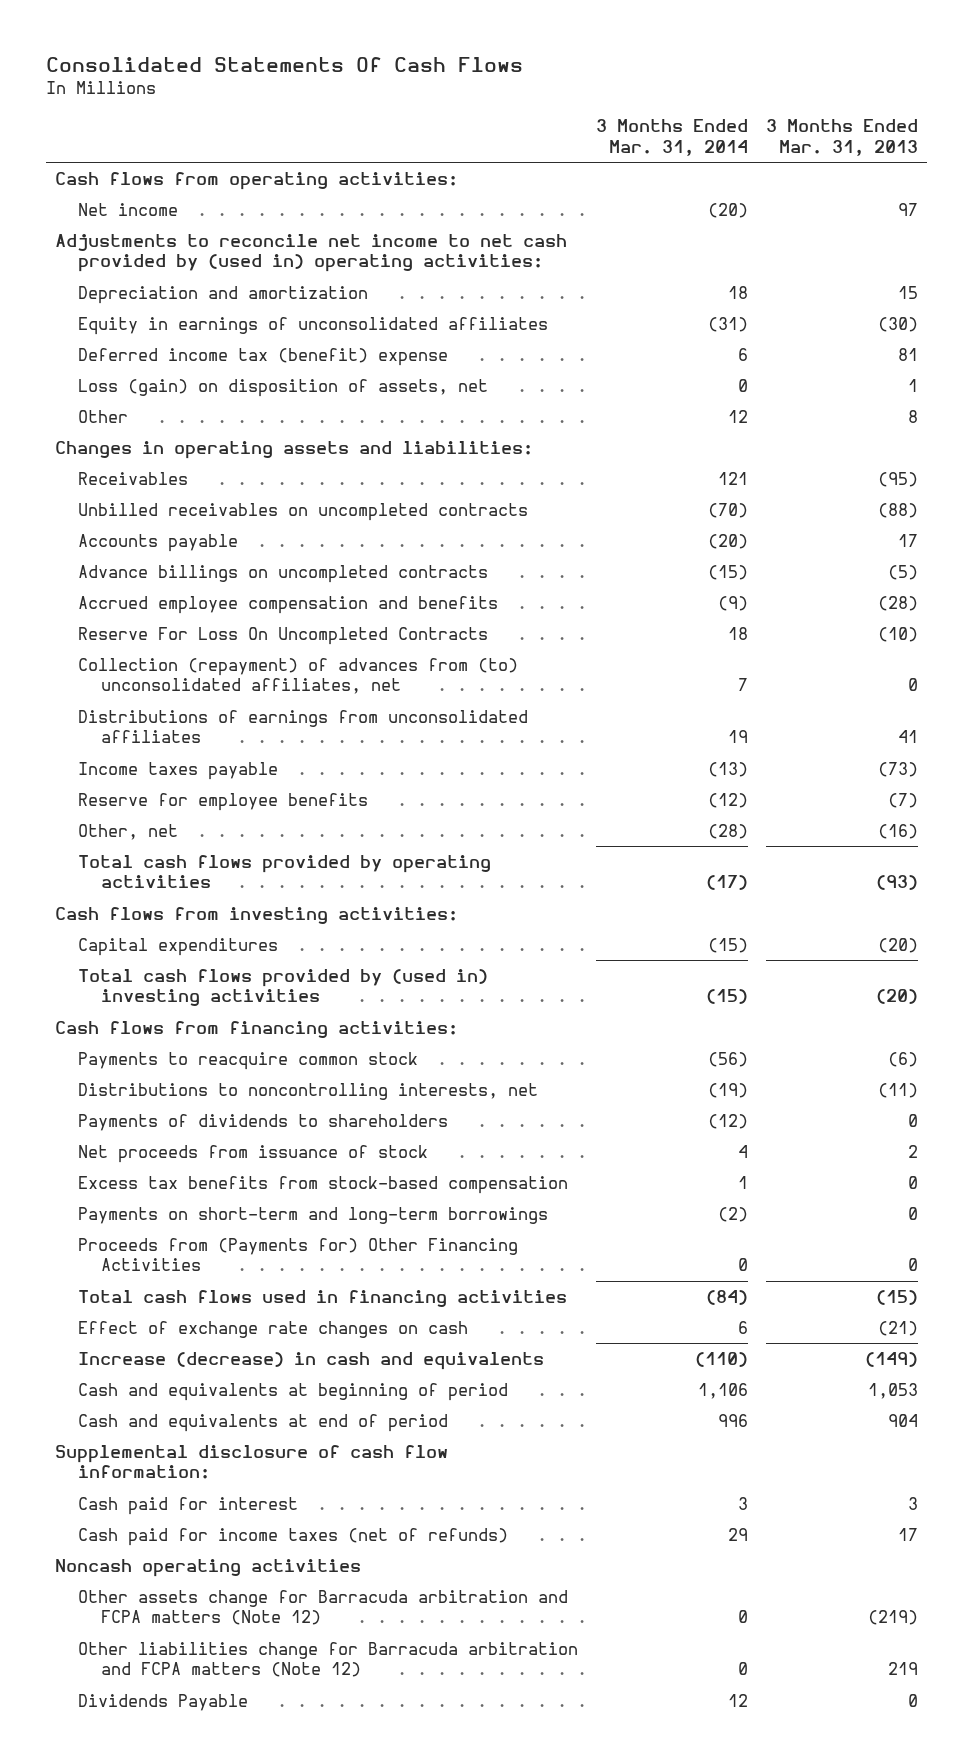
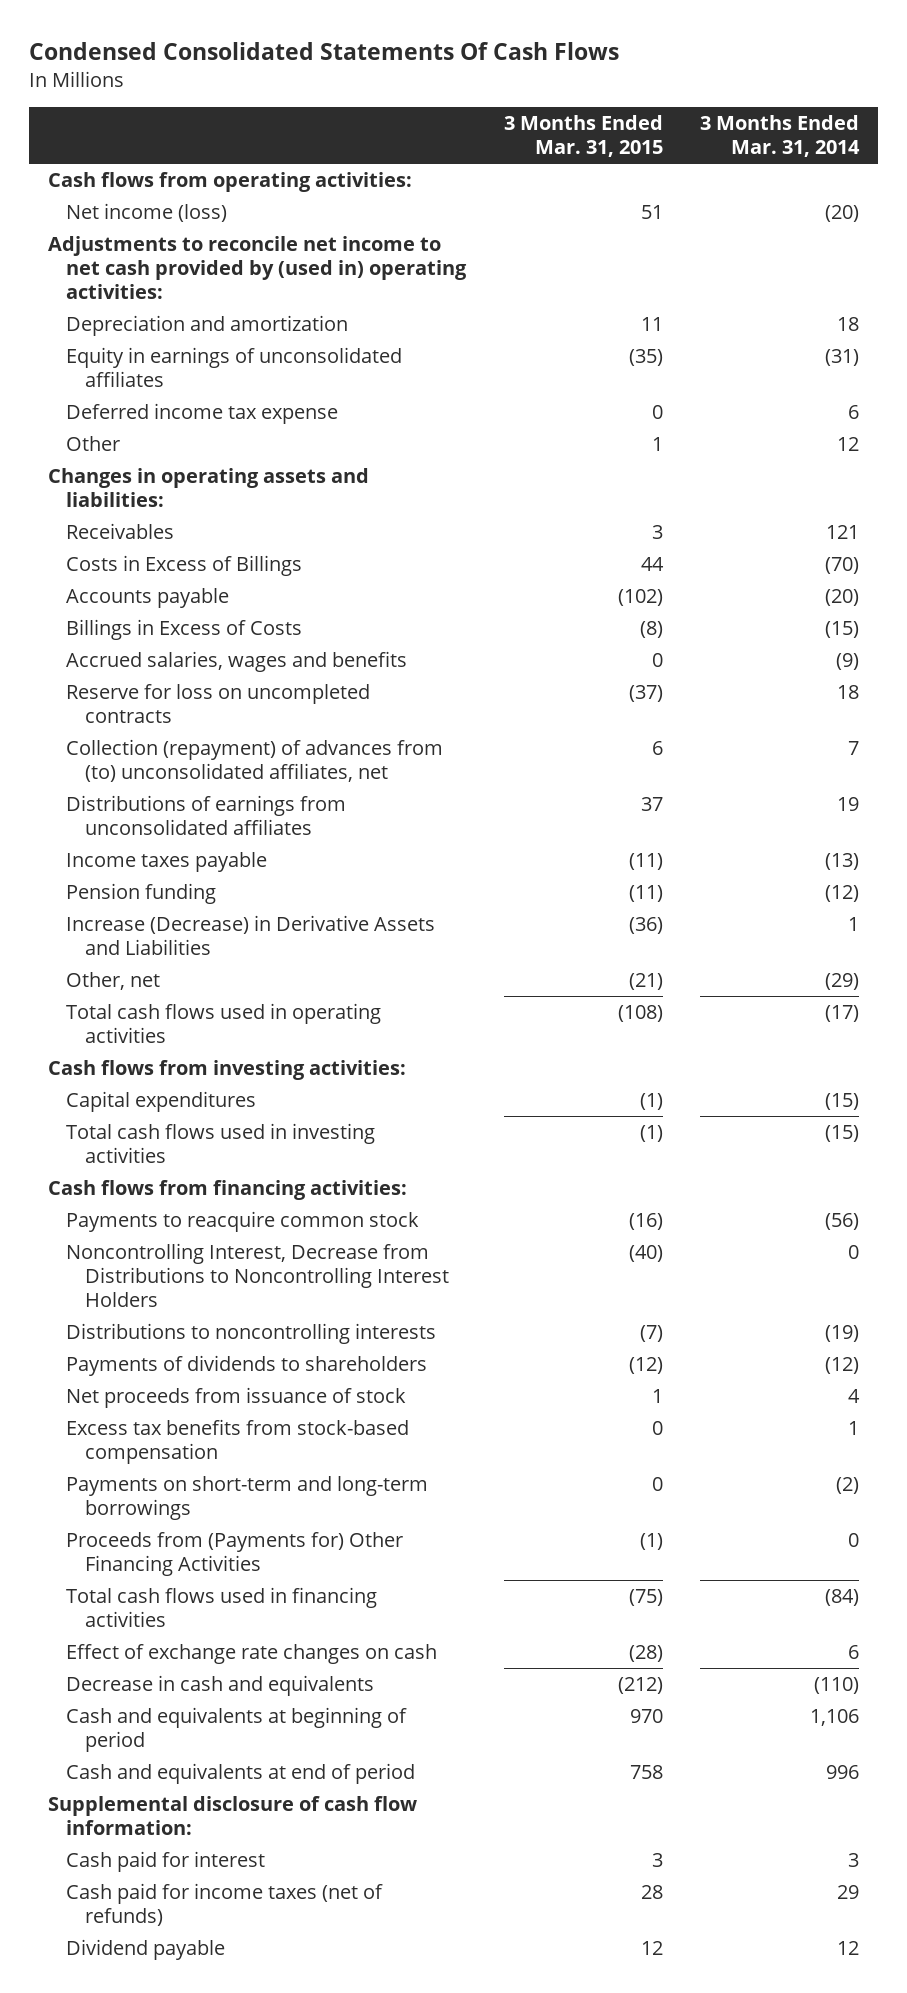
[46,56,524,72] Consolidated Statements Of Cash Flows -> [29,42,620,61] Condensed Consolidated Statements Of Cash Flows
[765,119,918,156] 3 Months Ended Mar. 31, 2013 -> none
none -> [503,115,663,158] 3 Months Ended Mar. 31, 2015
[77,202,178,216] Net income -> [66,203,228,223] Net income (loss)
[77,378,488,397] Loss (gain) on disposition of assets, net -> none
[77,347,448,366] Deferred income tax (benefit) expense -> [66,403,339,425] Deferred income tax expense
[77,502,528,521] Unbilled receivables on uncompleted contracts -> [66,555,303,577] Costs in Excess of Billings
[77,564,488,583] Advance billings on uncompleted contracts -> [66,619,303,641] Billings in Excess of Costs
[77,595,498,614] Accrued employee compensation and benefits -> [66,651,408,673] Accrued salaries, wages and benefits
[77,626,488,645] Reserve For Loss On Uncompleted Contracts -> [66,684,371,724] Reserve for loss on uncompleted contracts
[77,792,368,811] Reserve for employee benefits -> [66,883,217,905] Pension funding
none -> [66,915,436,956] Increase (Decrease) in Derivative Assets and Liabilities
[707,823,748,839] (28) -> [825,973,860,991] (29)
[77,854,491,889] Total cash flows provided by operating activities -> [66,1003,382,1044] Total cash flows used in operating activities
[77,968,488,1007] Total cash flows provided by (used in) investing activities -> [66,1123,376,1164] Total cash flows used in investing activities
none -> [66,1243,450,1308] Noncontrolling Interest, Decrease from Distributions to Noncontrolling Interest Holders
[77,1082,538,1100] Distributions to noncontrolling interests, net -> [66,1323,437,1345] Distributions to noncontrolling interests
[77,1351,544,1370] Increase (decrease) in cash and equivalents -> [66,1675,375,1697] Decrease in cash and equivalents
[55,1558,362,1577] Noncash operating activities -> none
[77,1589,568,1626] Other assets change for Barracuda arbitration and FCPA matters (Note 12) -> none
[77,1641,578,1678] Other liabilities change for Barracuda arbitration and FCPA matters (Note 12) -> none
[77,1693,248,1711] Dividends Payable -> [66,1939,226,1961] Dividend payable

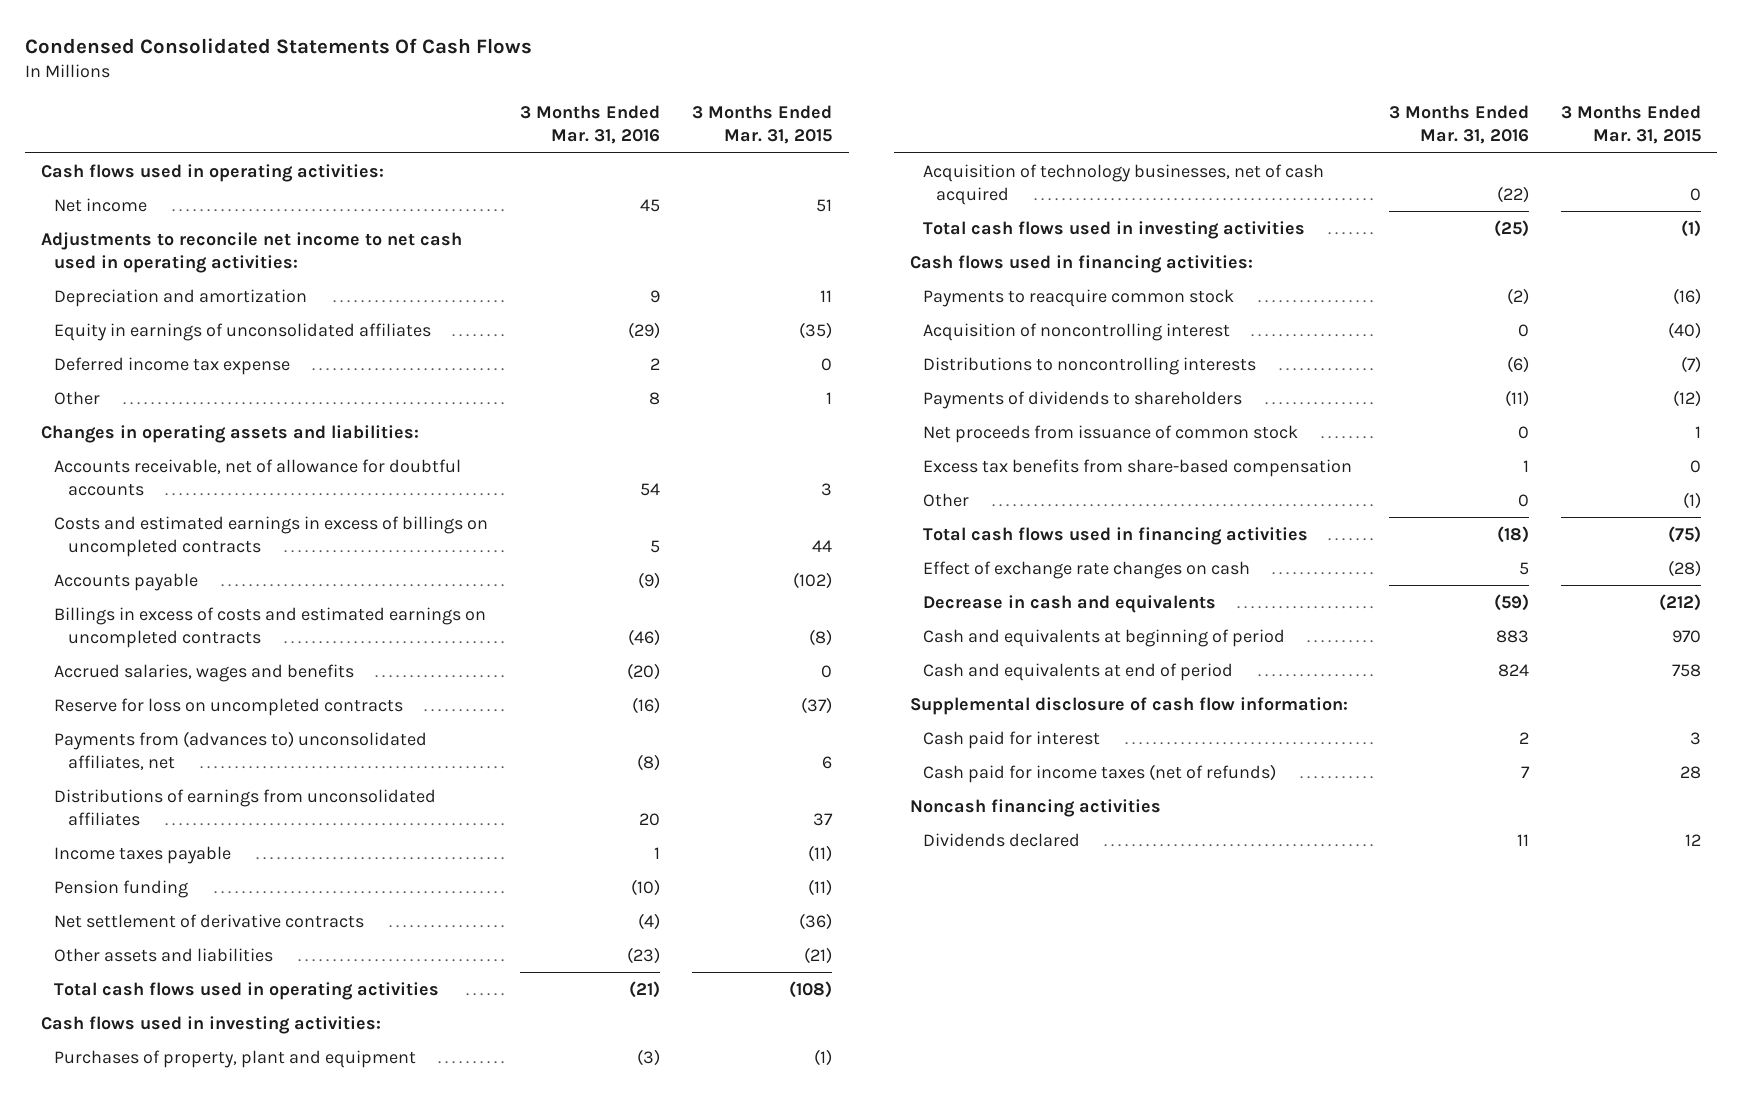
[700,115,861,158] 3 Months Ended Mar. 31, 2014 -> none
none -> [520,105,661,145] 3 Months Ended Mar. 31, 2016
[47,172,412,193] Cash flows from operating activities: -> [41,163,385,182] Cash flows used in operating activities:
[66,203,228,223] Net income (loss) -> [54,197,148,212] Net income
[47,236,468,300] Adjustments to reconcile net income to net cash provided by (used in) operating activities: -> [41,231,463,273] Adjustments to reconcile net income to net cash used in operating activities:
[66,523,175,540] Receivables -> [54,458,462,496] Accounts receivable, net of allowance for doubtful accounts
[66,555,303,577] Costs in Excess of Billings -> [54,515,489,557] Costs and estimated earnings in excess of billings on uncompleted contracts
[66,619,303,641] Billings in Excess of Costs -> [54,606,487,648] Billings in excess of costs and estimated earnings on uncompleted contracts
[66,739,444,783] Collection (repayment) of advances from (to) unconsolidated affiliates, net -> [54,730,428,770] Payments from (advances to) unconsolidated affiliates, net
[66,915,436,956] Increase (Decrease) in Derivative Assets and Liabilities -> [54,913,365,928] Net settlement of derivative contracts
[66,972,161,991] Other, net -> [54,947,274,962] Other assets and liabilities
[47,1060,406,1081] Cash flows from investing activities: -> [41,1015,382,1034] Cash flows used in investing activities:
[66,1091,257,1113] Capital expenditures -> [54,1049,417,1068] Purchases of property, plant and equipment
none -> [922,163,1324,205] Acquisition of technology businesses, net of cash acquired
[47,1180,407,1201] Cash flows from financing activities: -> [909,254,1253,273] Cash flows used in financing activities:
[66,1243,450,1308] Noncontrolling Interest, Decrease from Distributions to Noncontrolling Interest Holders -> [922,322,1230,341] Acquisition of noncontrolling interest
[66,1476,429,1521] Payments on short-term and long-term borrowings -> none
[66,1387,407,1409] Net proceeds from issuance of stock -> [922,424,1298,443] Net proceeds from issuance of common stock
[66,1419,410,1465] Excess tax benefits from stock-based compensation -> [922,458,1352,477] Excess tax benefits from share-based compensation
[66,1532,404,1577] Proceeds from (Payments for) Other Financing Activities -> [922,492,969,507] Other
none -> [909,798,1161,817] Noncash financing activities
[66,1939,226,1961] Dividend payable -> [922,832,1080,847] Dividends declared

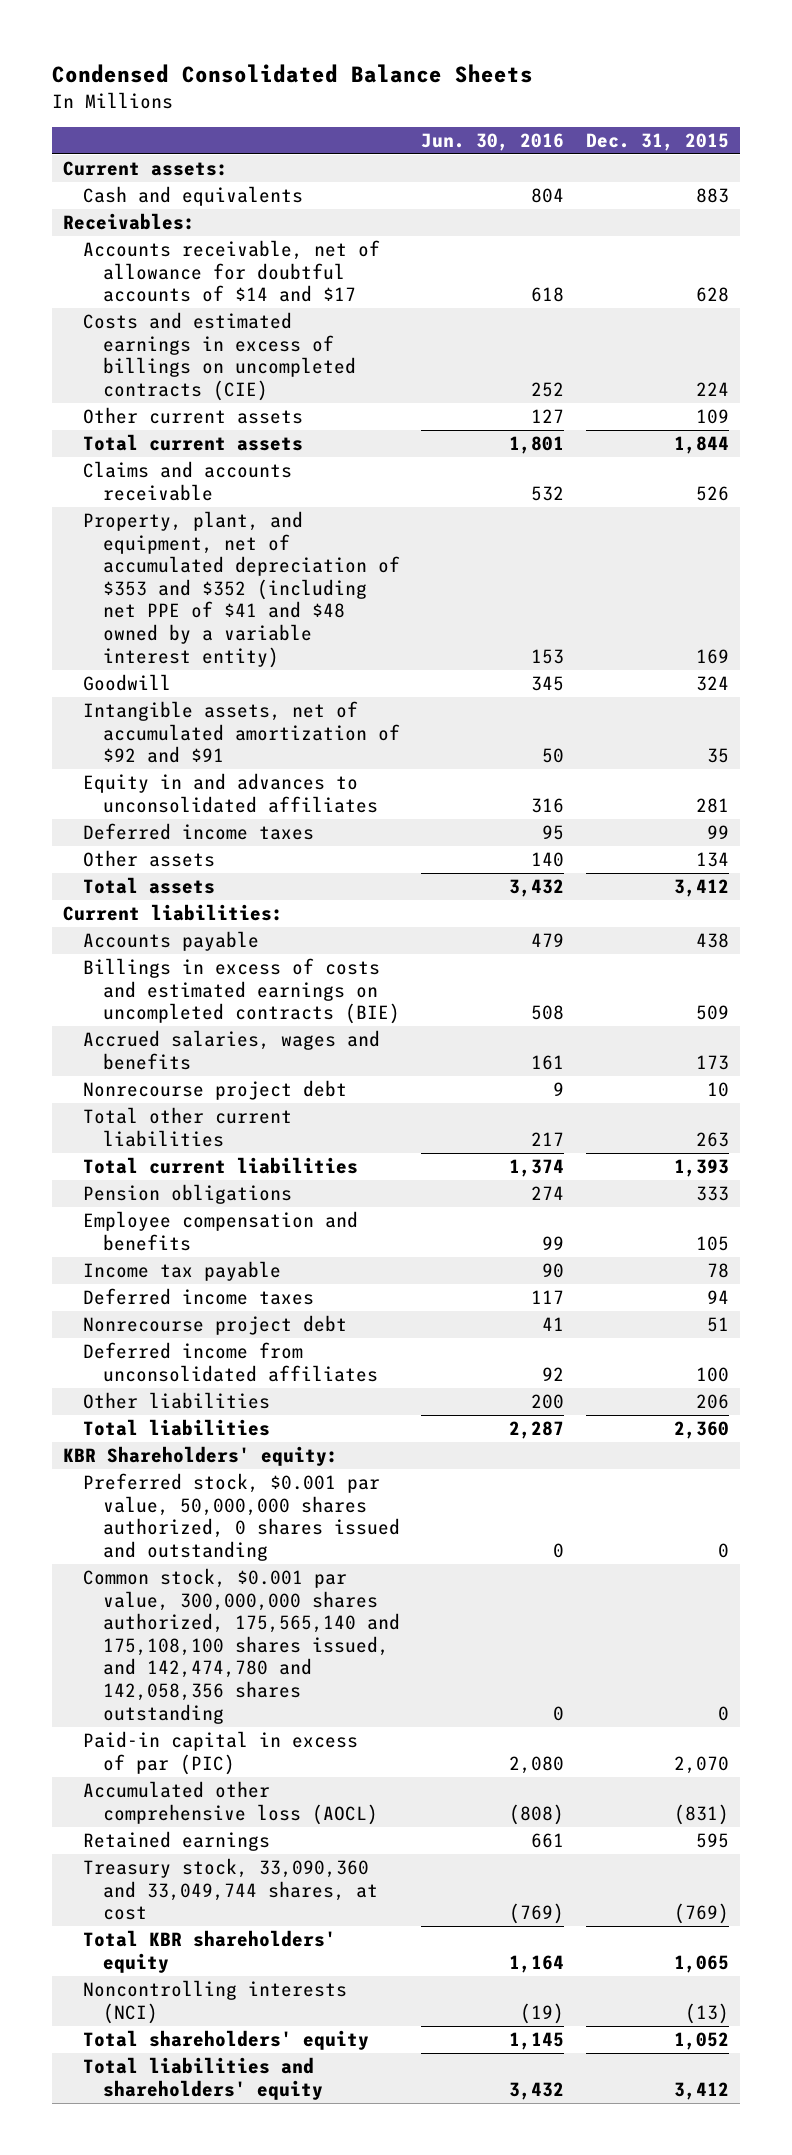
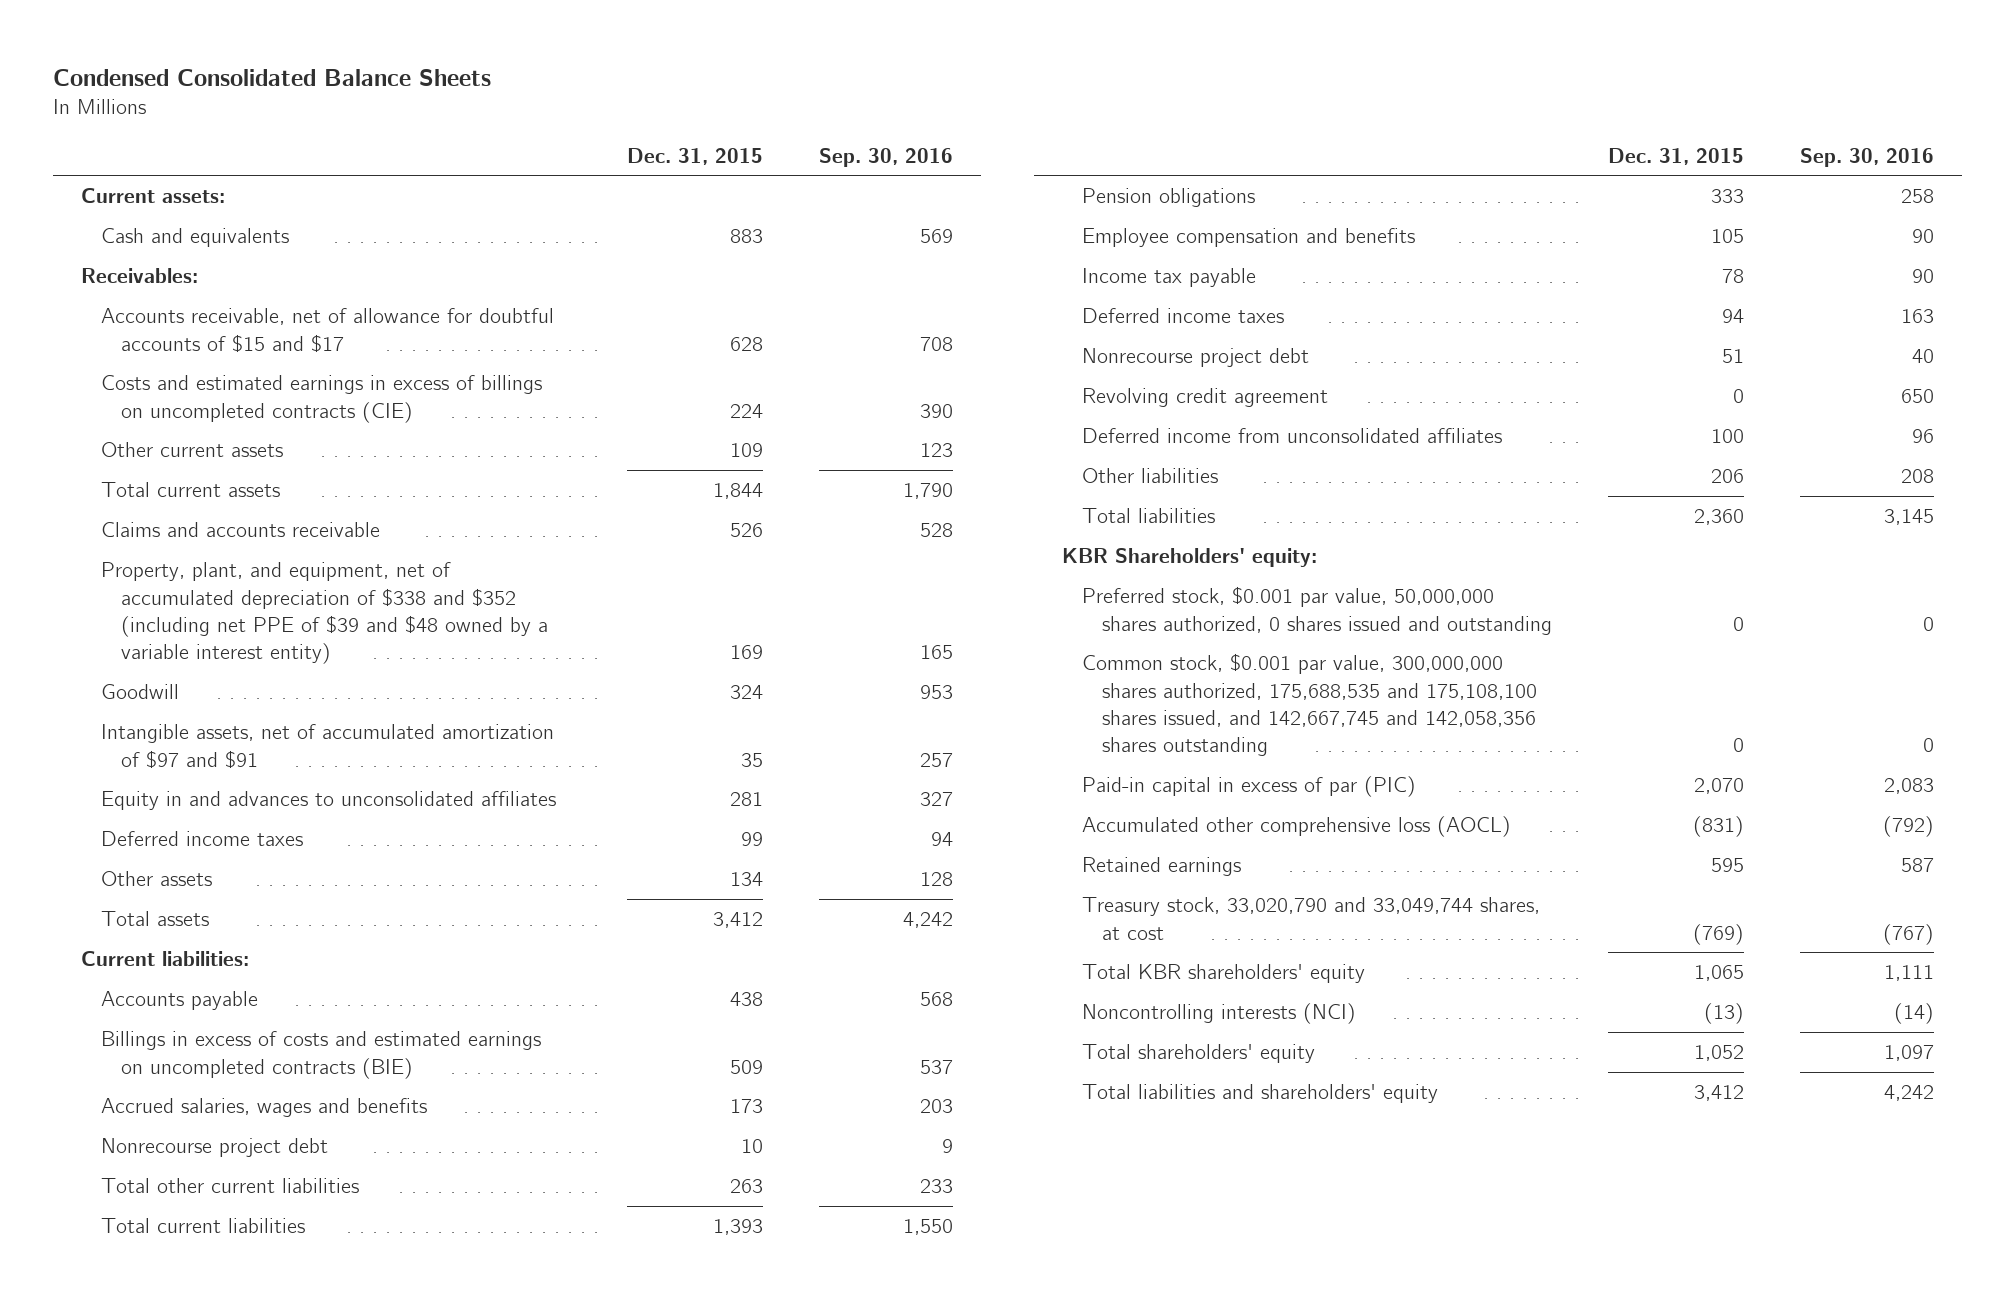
[421,132,565,151] Jun. 30, 2016 -> none
none -> [819,147,954,167] Sep. 30, 2016
[82,240,380,303] Accounts receivable, net of allowance for doubtful accounts of $14 and $17 -> [101,308,555,353] Accounts receivable, net of allowance for doubtful accounts of $15 and $17
[82,511,400,668] Property, plant, and equipment, net of accumulated depreciation of $353 and $352 (including net PPE of $41 and $48 owned by a variable interest entity) -> [101,562,549,664] Property, plant, and equipment, net of accumulated depreciation of $338 and $352 (including net PPE of $39 and $48 owned by a variable interest entity)
[82,701,400,764] Intangible assets, net of accumulated amortization of $92 and $91 -> [101,724,555,769] Intangible assets, net of accumulated amortization of $97 and $91
none -> [1082,388,1329,408] Revolving credit agreement
[82,1568,400,1724] Common stock, $0.001 par value, 300,000,000 shares authorized, 175,565,140 and 175,108,100 shares issued, and 142,474,780 and 142,058,356 shares outstanding -> [1082,653,1538,756] Common stock, $0.001 par value, 300,000,000 shares authorized, 175,688,535 and 175,108,100 shares issued, and 142,667,745 and 142,058,356 shares outstanding
[82,1858,378,1921] Treasury stock, 33,090,360 and 33,049,744 shares, at cost -> [1082,897,1541,940] Treasury stock, 33,020,790 and 33,049,744 shares, at cost

